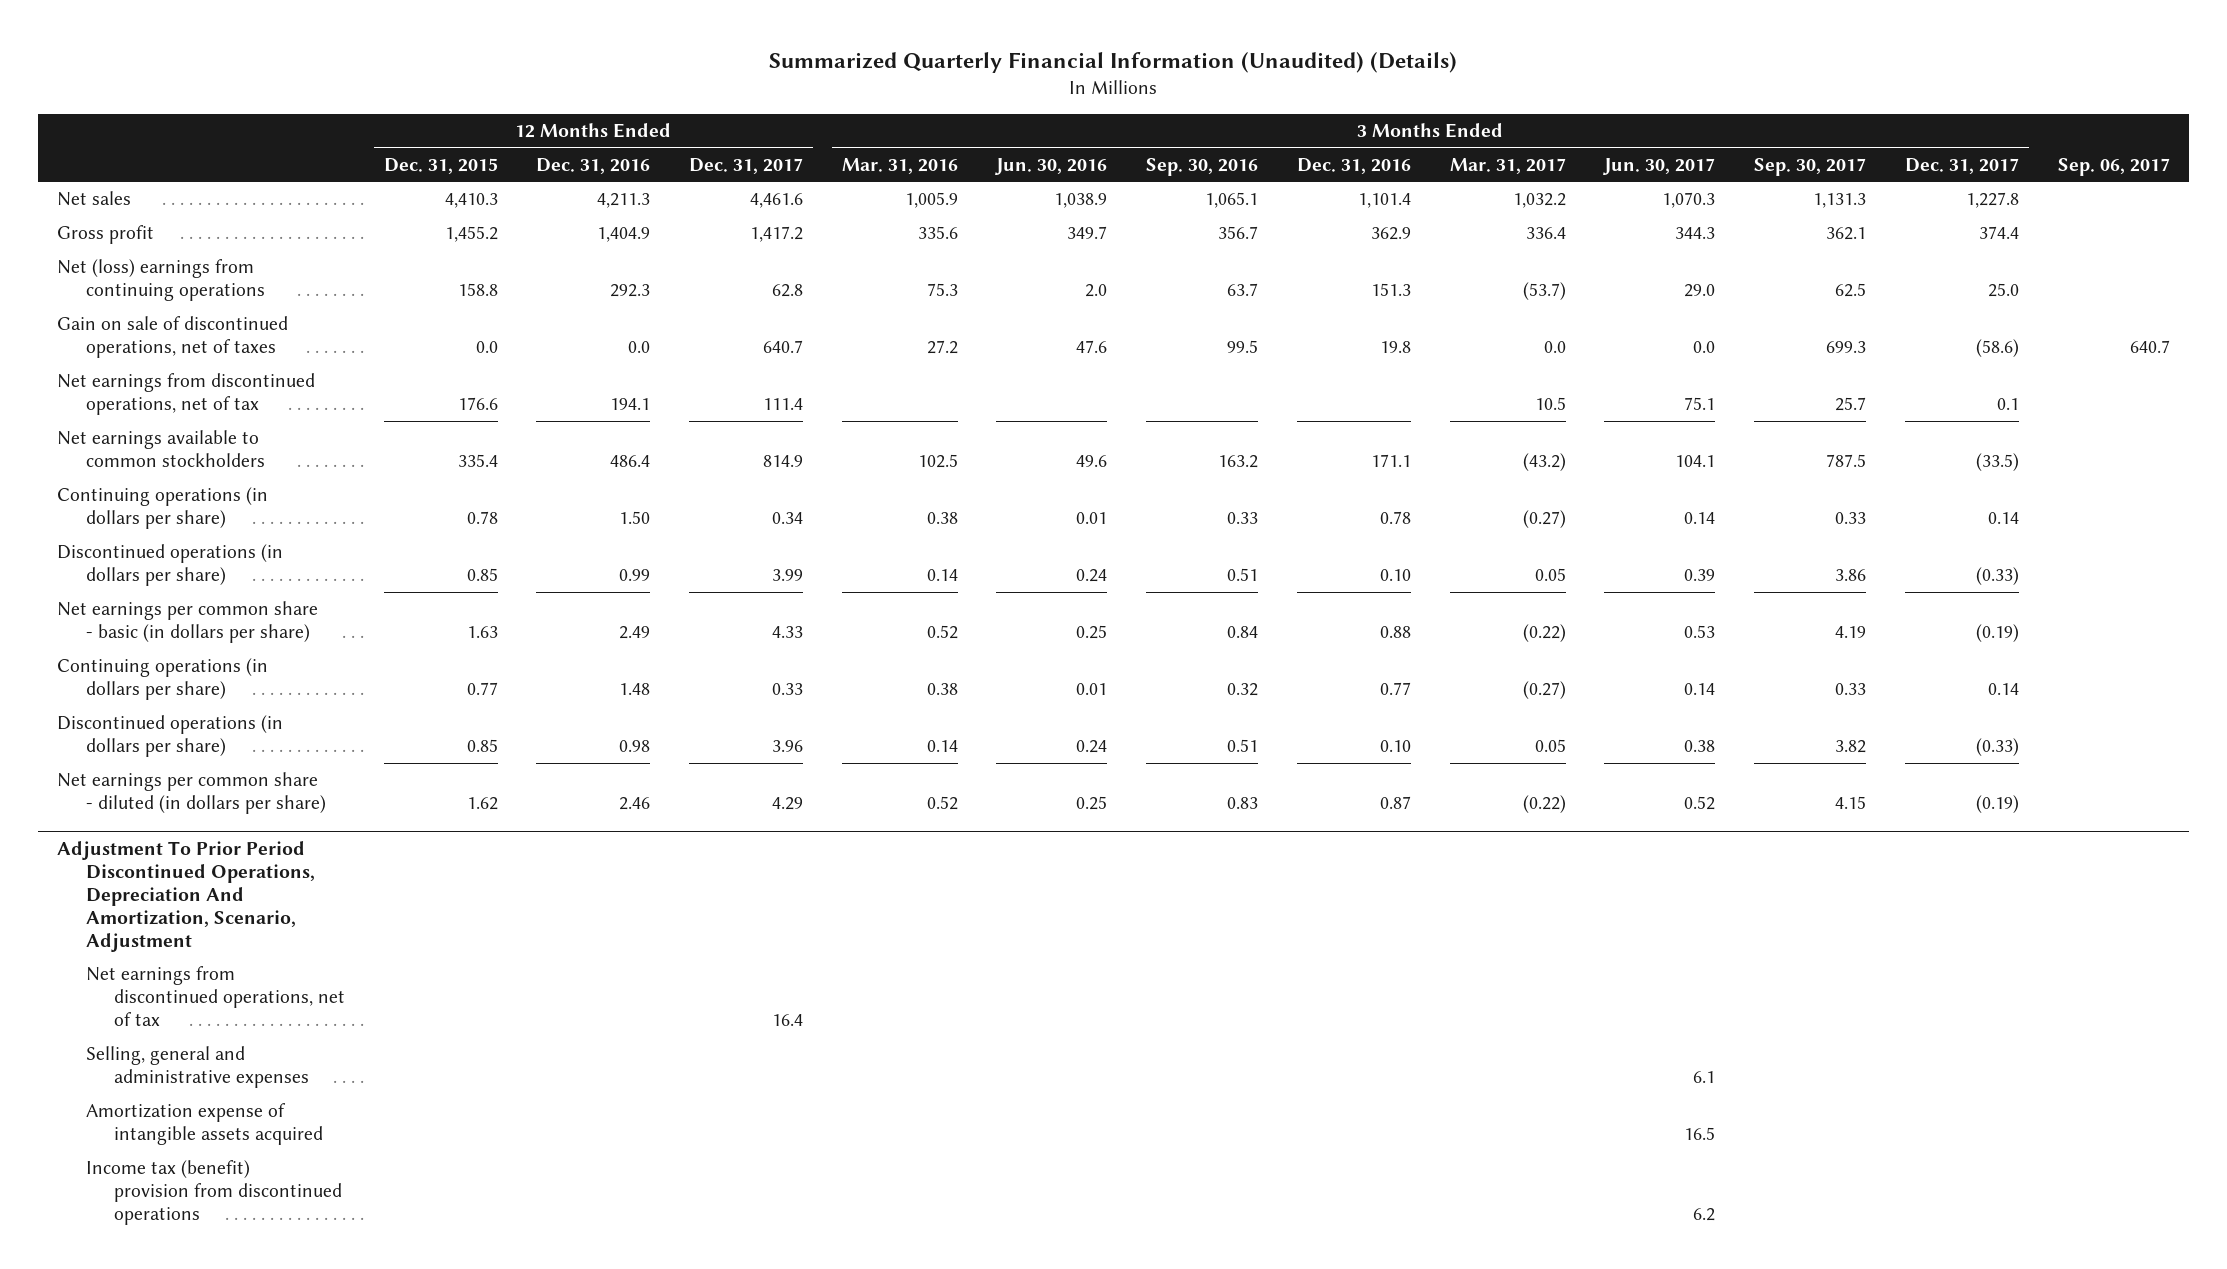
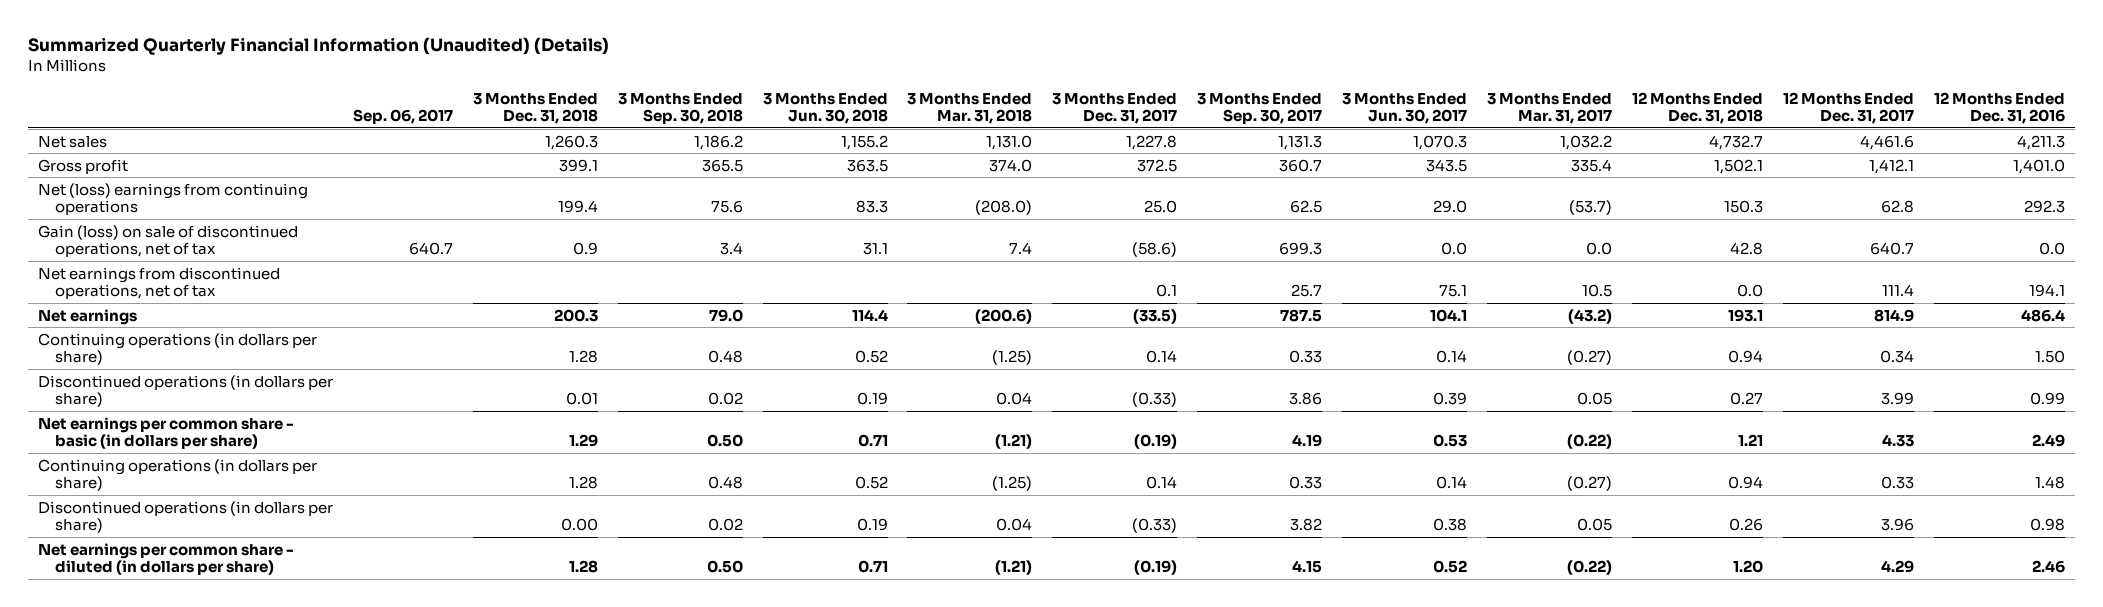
[383,157,498,174] Dec. 31, 2015 -> none
[841,157,958,174] Mar. 31, 2016 -> none
[995,157,1108,175] Jun. 30, 2016 -> none
[1146,157,1259,176] Sep. 30, 2016 -> none
[1296,157,1411,174] Dec. 31, 2016 -> none
none -> [472,92,598,124] 3 Months Ended Dec. 31, 2018
none -> [617,92,743,124] 3 Months Ended Sep. 30, 2018
none -> [762,92,888,124] 3 Months Ended Jun. 30, 2018
none -> [907,92,1033,124] 3 Months Ended Mar. 31, 2018
none -> [1631,91,1763,124] 12 Months Ended Dec. 31, 2018
[597,227,651,243] 1,404.9 -> [2012,158,2065,174] 1,401.0
[749,226,803,243] 1,417.2 -> [1868,158,1914,174] 1,412.1
[1525,227,1566,240] 336.4 -> [1571,158,1613,172] 335.4
[1675,227,1716,240] 344.3 -> [1426,158,1468,172] 343.5
[1826,227,1867,241] 362.1 -> [1279,158,1323,172] 360.7
[1978,226,2019,240] 374.4 -> [1137,158,1178,172] 372.5
[57,316,289,359] Gain on sale of discontinued operations, net of taxes -> [38,224,299,257] Gain (loss) on sale of discontinued operations, net of tax
[57,430,265,468] Net earnings available to common stockholders -> [38,308,138,325] Net earnings
[57,840,315,952] Adjustment To Prior Period Discontinued Operations, Depreciation And Amortization, Scenario, Adjustment -> none
[85,966,345,1027] Net earnings from discontinued operations, net of tax -> none
[85,1046,309,1089] Selling, general and administrative expenses -> none
[85,1103,323,1146] Amortization expense of intangible assets acquired -> none
[85,1160,342,1226] Income tax (benefit) provision from discontinued operations -> none

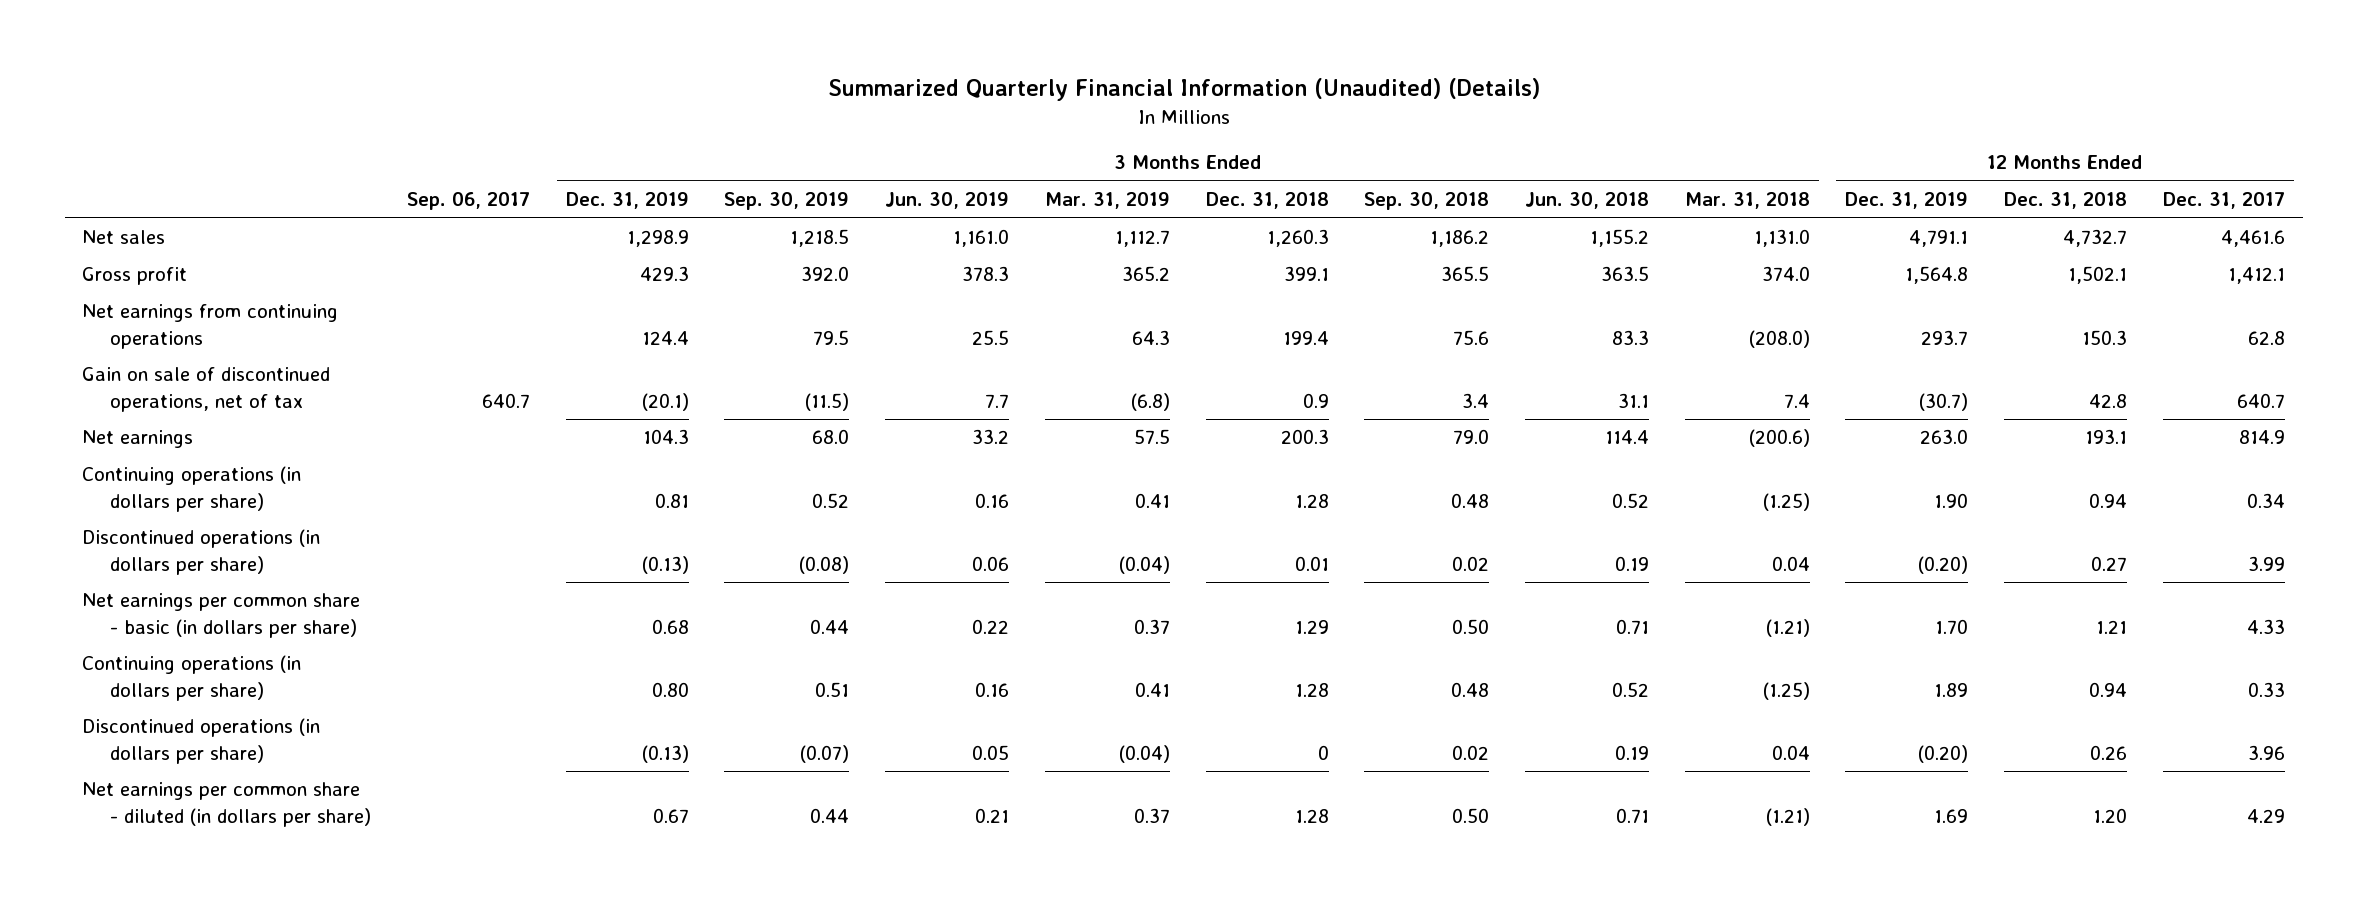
[1052,92,1178,124] 3 Months Ended Dec. 31, 2017 -> none
[1197,92,1323,124] 3 Months Ended Sep. 30, 2017 -> none
[1342,92,1468,124] 3 Months Ended Jun. 30, 2017 -> none
[1487,92,1613,124] 3 Months Ended Mar. 31, 2017 -> none
[1933,91,2065,124] 12 Months Ended Dec. 31, 2016 -> none
none -> [565,192,689,210] Dec. 31, 2019
none -> [724,192,850,211] Sep. 30, 2019
none -> [885,192,1010,210] Jun. 30, 2019
none -> [1044,192,1170,210] Mar. 31, 2019
none -> [1845,192,1969,210] Dec. 31, 2019
[38,266,281,299] Net earnings from discontinued operations, net of tax -> none
[38,182,309,215] Net (loss) earnings from continuing operations -> [82,304,339,349] Net earnings from continuing operations
[38,224,299,257] Gain (loss) on sale of discontinued operations, net of tax -> [82,367,331,412] Gain on sale of discontinued operations, net of tax
[560,517,598,531] 0.00 -> [1317,744,1329,760] 0

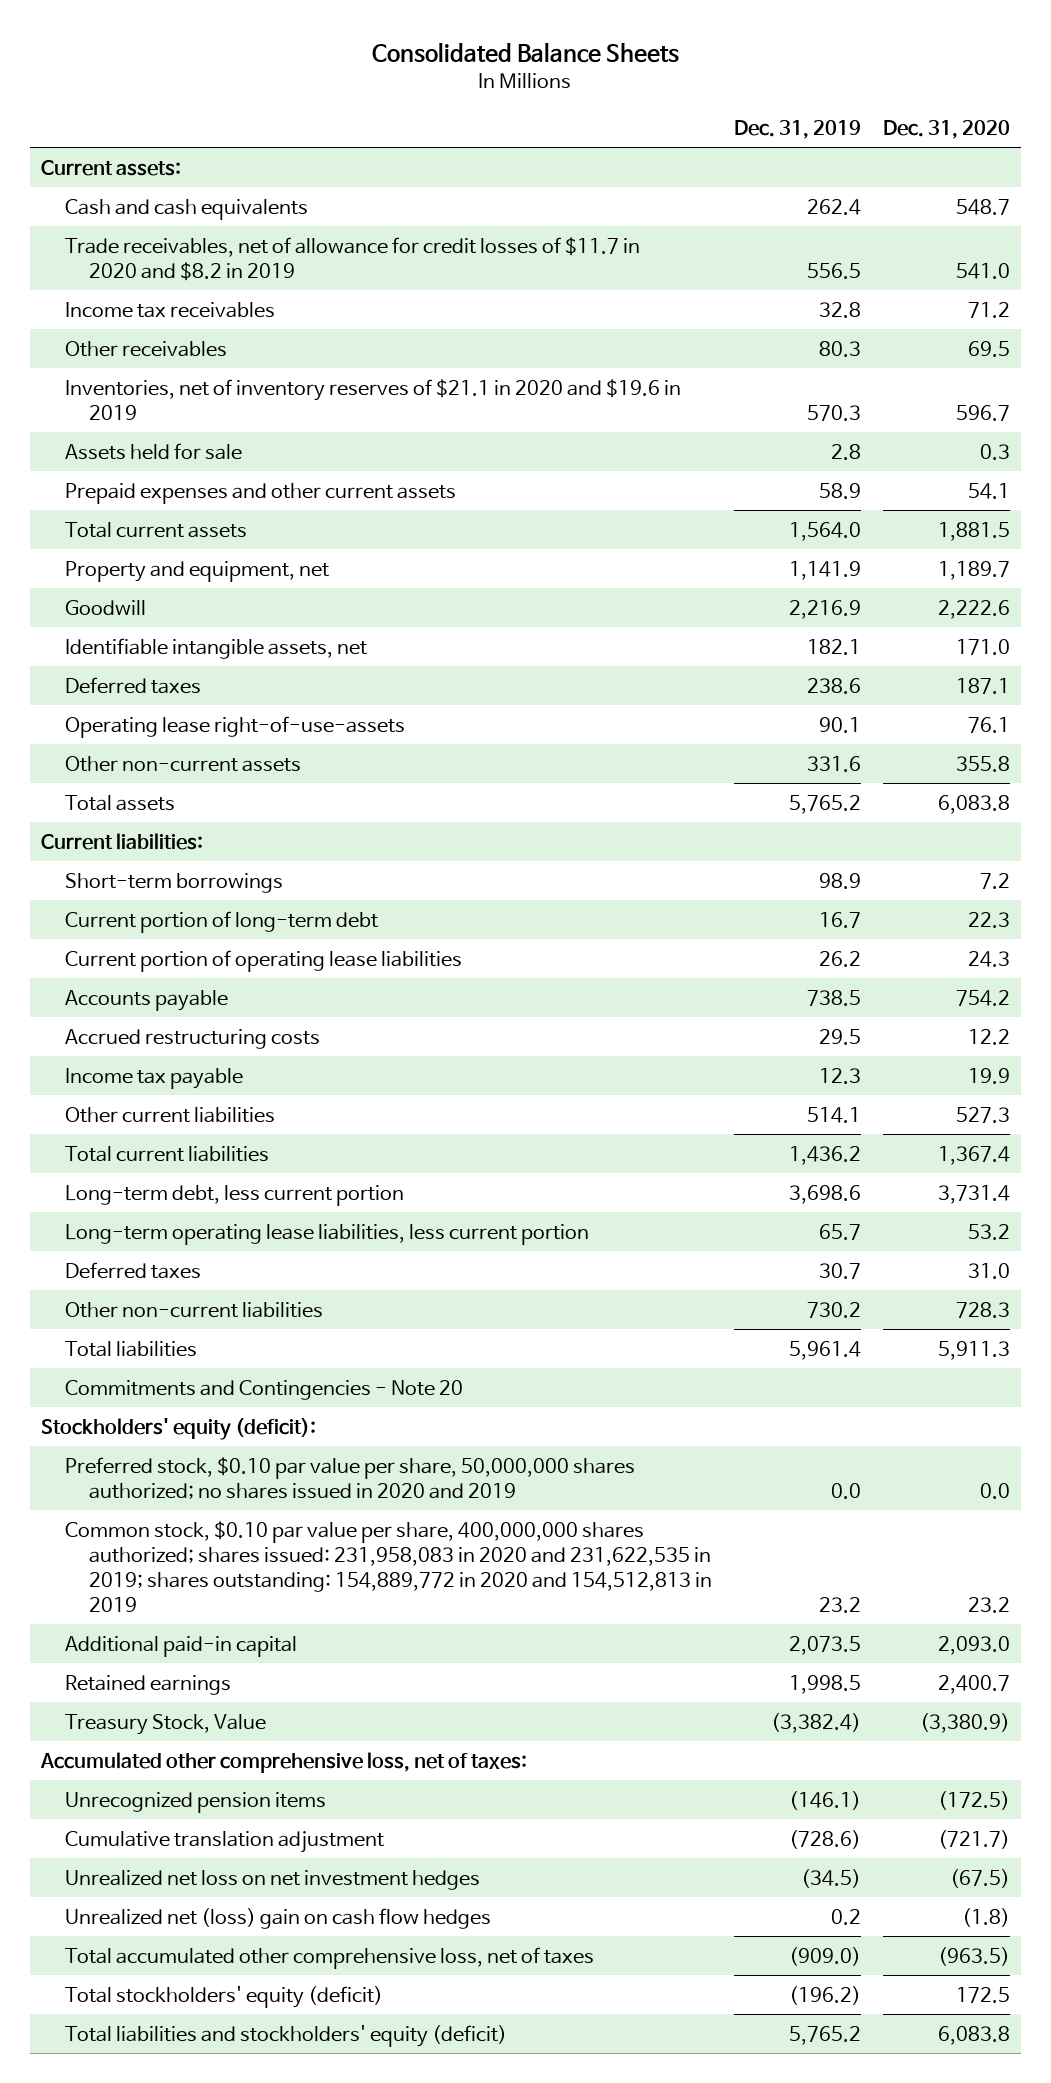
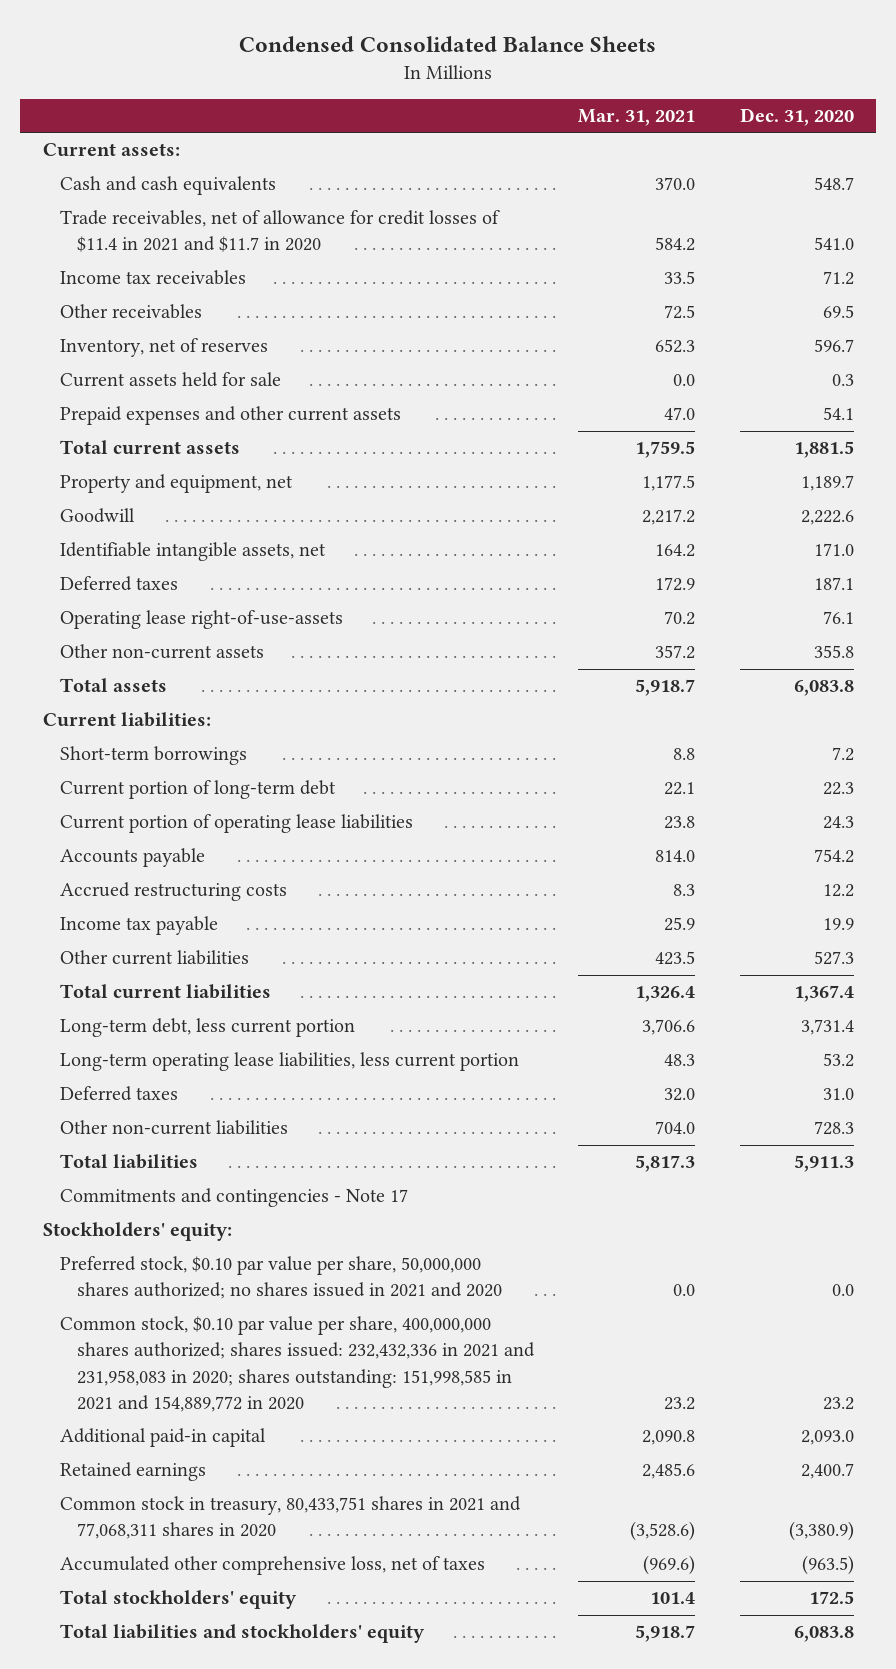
[372,41,680,63] Consolidated Balance Sheets -> [239,35,657,52] Condensed Consolidated Balance Sheets
[733,119,861,139] Dec. 31, 2019 -> none
none -> [578,109,696,127] Mar. 31, 2021
[64,236,640,281] Trade receivables, net of allowance for credit losses of $11.7 in 2020 and $8.2 in 2019 -> [59,210,500,253] Trade receivables, net of allowance for credit losses of $11.4 in 2021 and $11.7 in 2020
[64,378,681,420] Inventories, net of inventory reserves of $21.1 in 2020 and $19.6 in 2019 -> [59,338,268,358] Inventory, net of reserves
[64,442,242,460] Assets held for sale -> [59,372,281,388] Current assets held for sale
[64,1379,463,1400] Commitments and Contingencies - Note 20 -> [59,1188,408,1208] Commitments and contingencies - Note 17
[40,1417,316,1440] Stockholders' equity (deficit): -> [42,1222,232,1242] Stockholders' equity:
[64,1456,635,1499] Preferred stock, $0.10 par value per share, 50,000,000 shares authorized; no shares issued in 2020 and 2019 -> [59,1256,502,1300] Preferred stock, $0.10 par value per share, 50,000,000 shares authorized; no shares issued in 2021 and 2020
[64,1520,713,1612] Common stock, $0.10 par value per share, 400,000,000 shares authorized; shares issued: 231,958,083 in 2020 and 231,622,535 in 2019; shares outstanding: 154,889,772 in 2020 and 154,512,813 in 2019 -> [59,1316,535,1412] Common stock, $0.10 par value per share, 400,000,000 shares authorized; shares issued: 232,432,336 in 2021 and 231,958,083 in 2020; shares outstanding: 151,998,585 in 2021 and 154,889,772 in 2020
[39,1751,527,1773] Accumulated other comprehensive loss, net of taxes: -> none
[64,1791,326,1813] Unrecognized pension items -> none
[64,1830,384,1853] Cumulative translation adjustment -> none
[64,1869,480,1890] Unrealized net loss on net investment hedges -> none
[64,1907,491,1929] Unrealized net (loss) gain on cash flow hedges -> none
[64,1713,266,1735] Treasury Stock, Value -> [59,1496,521,1540] Common stock in treasury, 80,433,751 shares in 2021 and 77,068,311 shares in 2020
[64,1946,594,1969] Total accumulated other comprehensive loss, net of taxes -> [59,1556,485,1576] Accumulated other comprehensive loss, net of taxes
[64,1985,383,2008] Total stockholders' equity (deficit) -> [59,1590,297,1610] Total stockholders' equity
[64,2024,507,2047] Total liabilities and stockholders' equity (deficit) -> [59,1624,425,1644] Total liabilities and stockholders' equity

